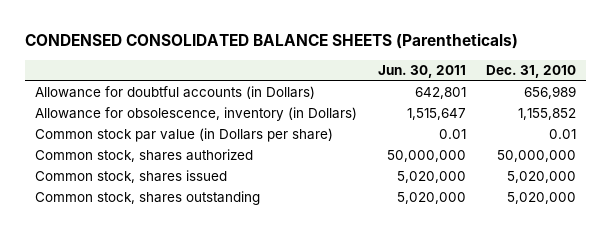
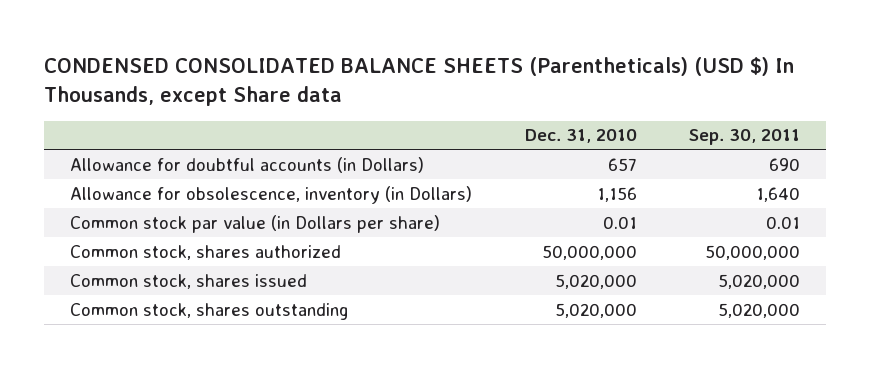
[25,33,519,50] CONDENSED CONSOLIDATED BALANCE SHEETS (Parentheticals) -> [44,57,795,107] CONDENSED CONSOLIDATED BALANCE SHEETS (Parentheticals) (USD $) In Thousands, except Share data
[377,65,466,79] Jun. 30, 2011 -> none
none -> [689,129,801,146] Sep. 30, 2011
[523,86,576,100] 656,989 -> [607,157,637,171] 657
[517,108,576,121] 1,155,852 -> [596,186,637,202] 1,156

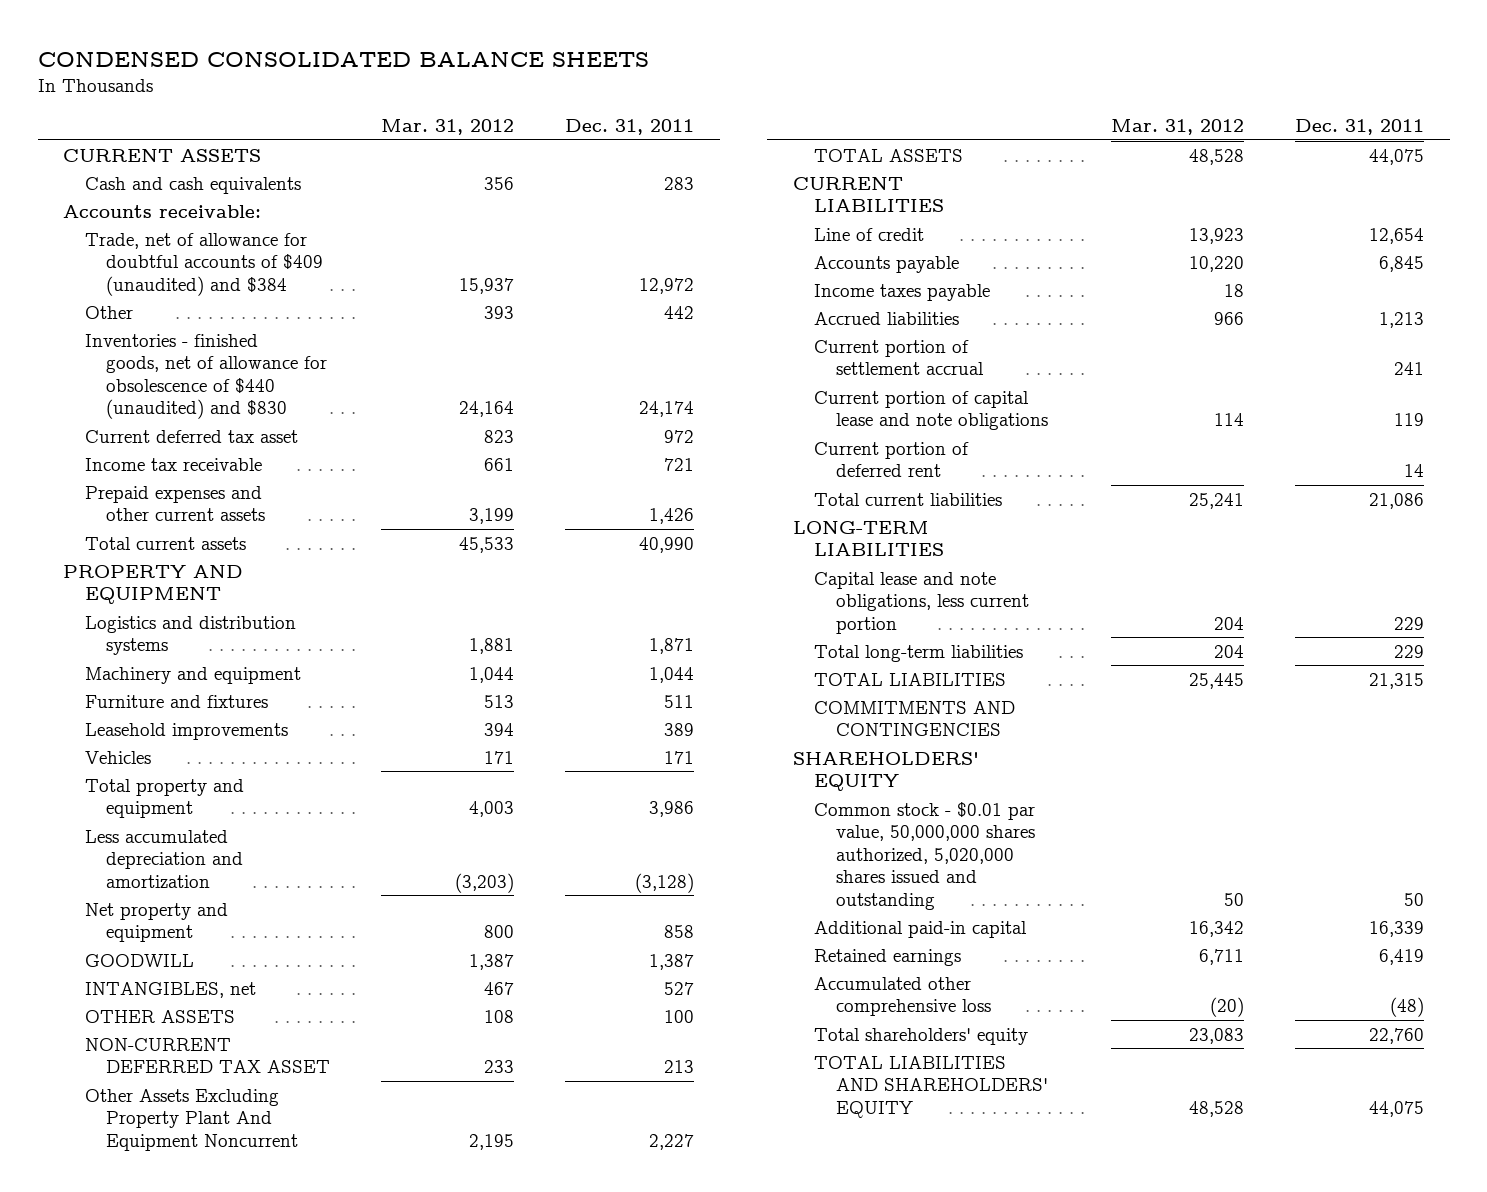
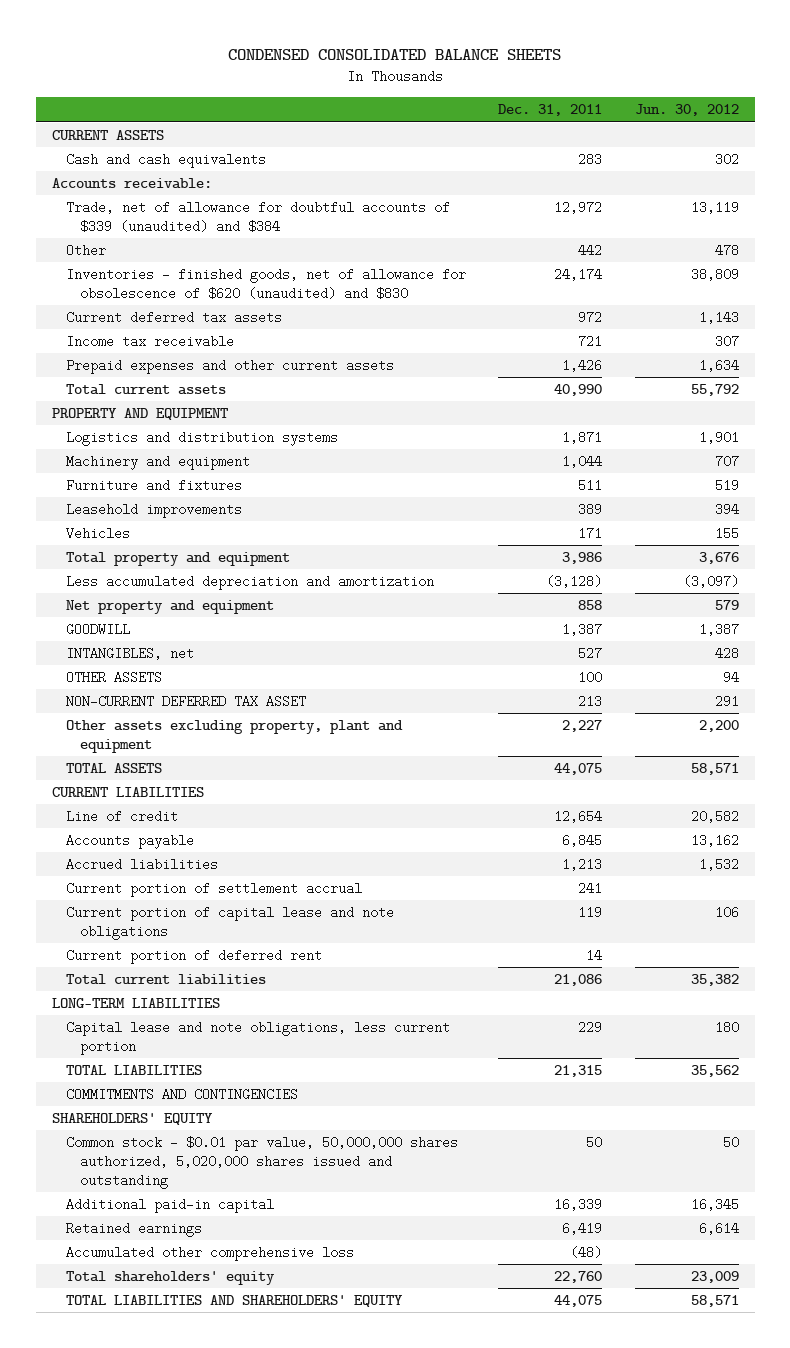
[381,118,515,135] Mar. 31, 2012 -> none
none -> [634,104,739,117] Jun. 30, 2012
[84,232,324,296] Trade, net of allowance for doubtful accounts of $409 (unaudited) and $384 -> [66,201,451,234] Trade, net of allowance for doubtful accounts of $339 (unaudited) and $384
[84,333,328,420] Inventories - finished goods, net of allowance for obsolescence of $440 (unaudited) and $830 -> [66,268,467,301] Inventories - finished goods, net of allowance for obsolescence of $620 (unaudited) and $830
[84,429,298,443] Current deferred tax asset -> [66,311,283,325] Current deferred tax assets
[84,1088,299,1151] Other Assets Excluding Property Plant And Equipment Noncurrent -> [66,720,404,754] Other assets excluding property, plant and equipment
[814,283,991,301] Income taxes payable -> none
[814,644,1024,662] Total long-term liabilities -> none

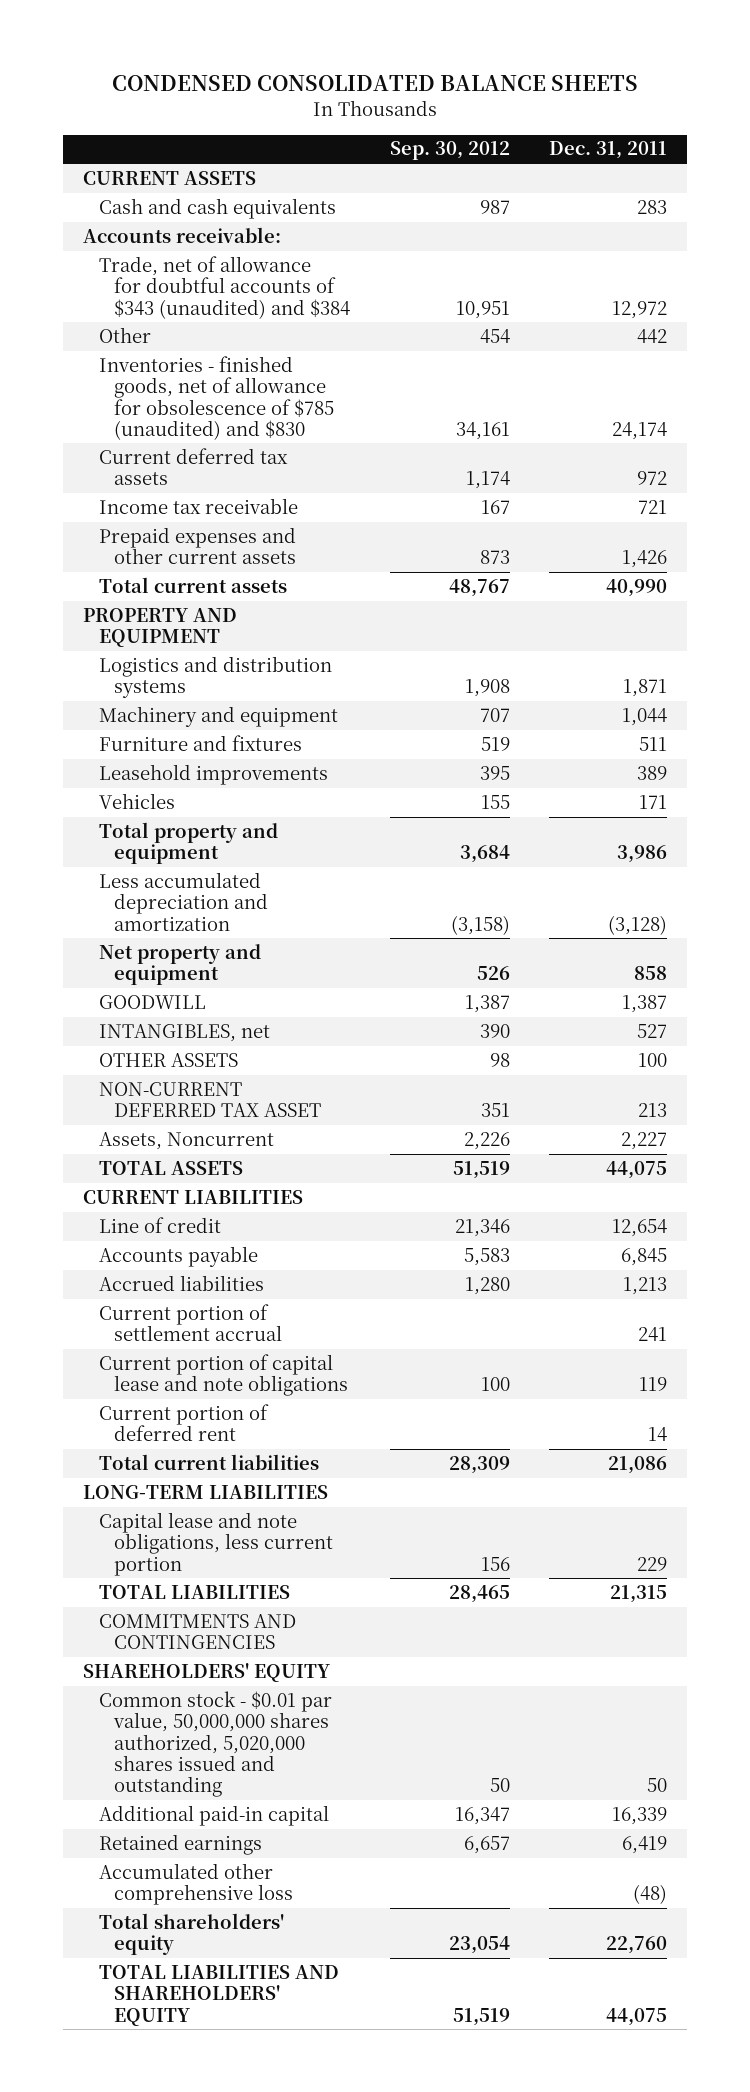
[634,104,739,117] Jun. 30, 2012 -> none
none -> [389,141,510,161] Sep. 30, 2012
[66,201,451,234] Trade, net of allowance for doubtful accounts of $339 (unaudited) and $384 -> [98,255,351,319] Trade, net of allowance for doubtful accounts of $343 (unaudited) and $384
[66,268,467,301] Inventories - finished goods, net of allowance for obsolescence of $620 (unaudited) and $830 -> [98,355,335,440] Inventories - finished goods, net of allowance for obsolescence of $785 (unaudited) and $830
[66,720,404,754] Other assets excluding property, plant and equipment -> [98,1131,274,1150] Assets, Noncurrent

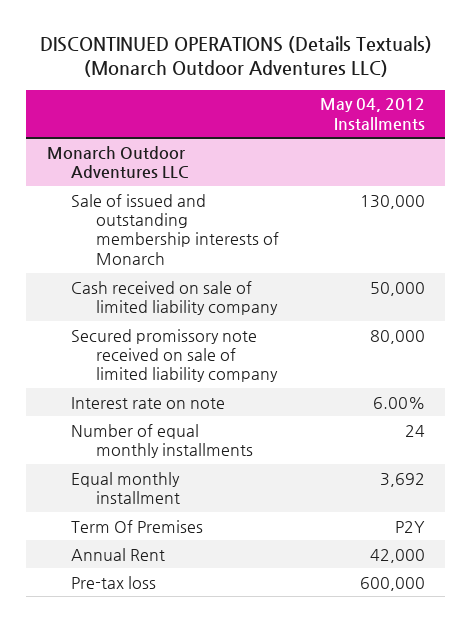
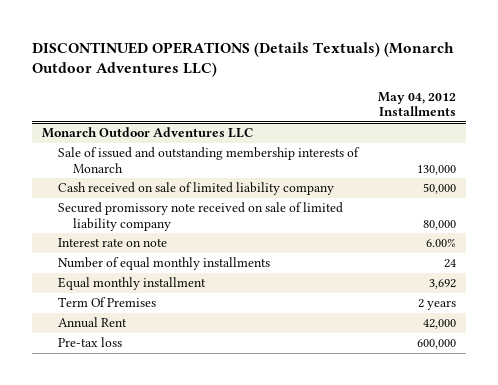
[394,520,425,533] P2Y -> [418,299,457,311] 2 years

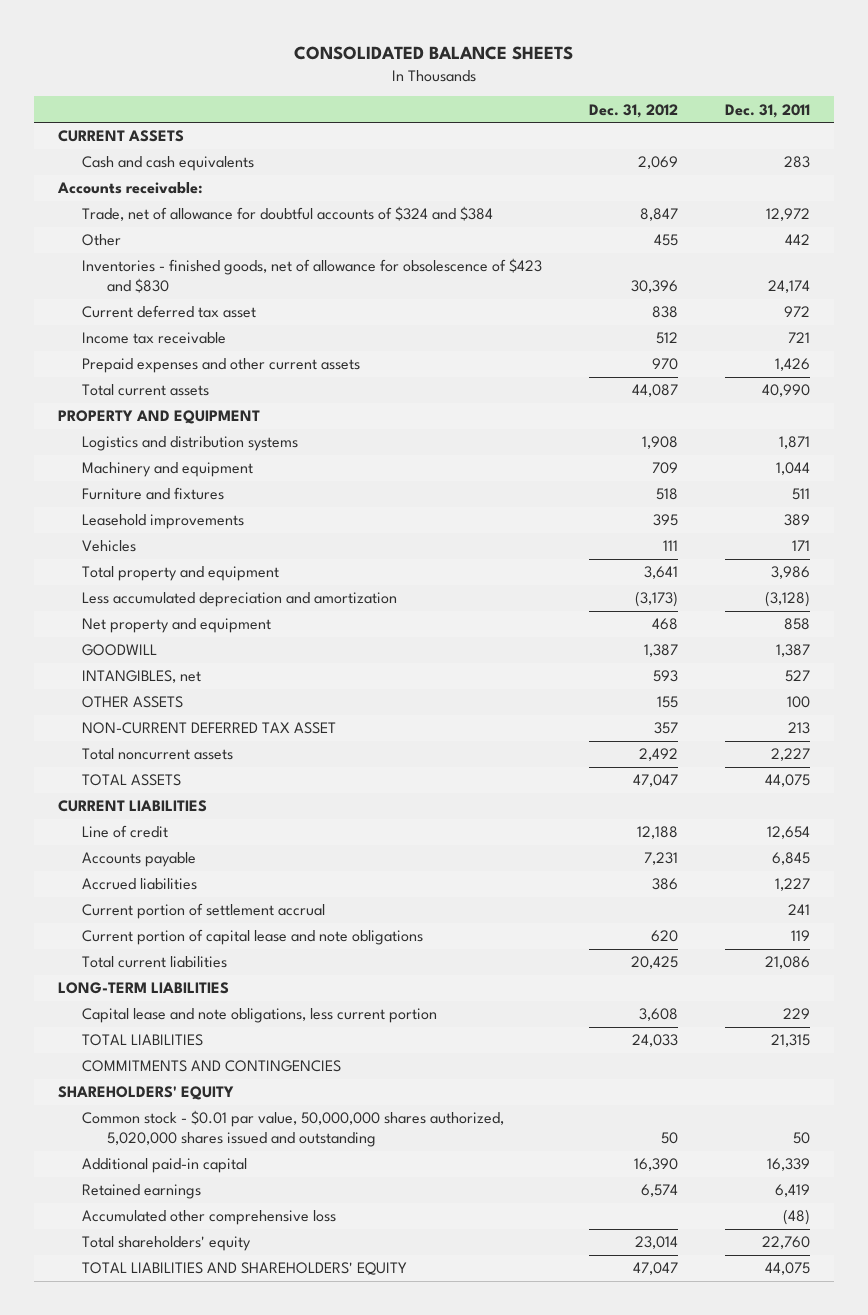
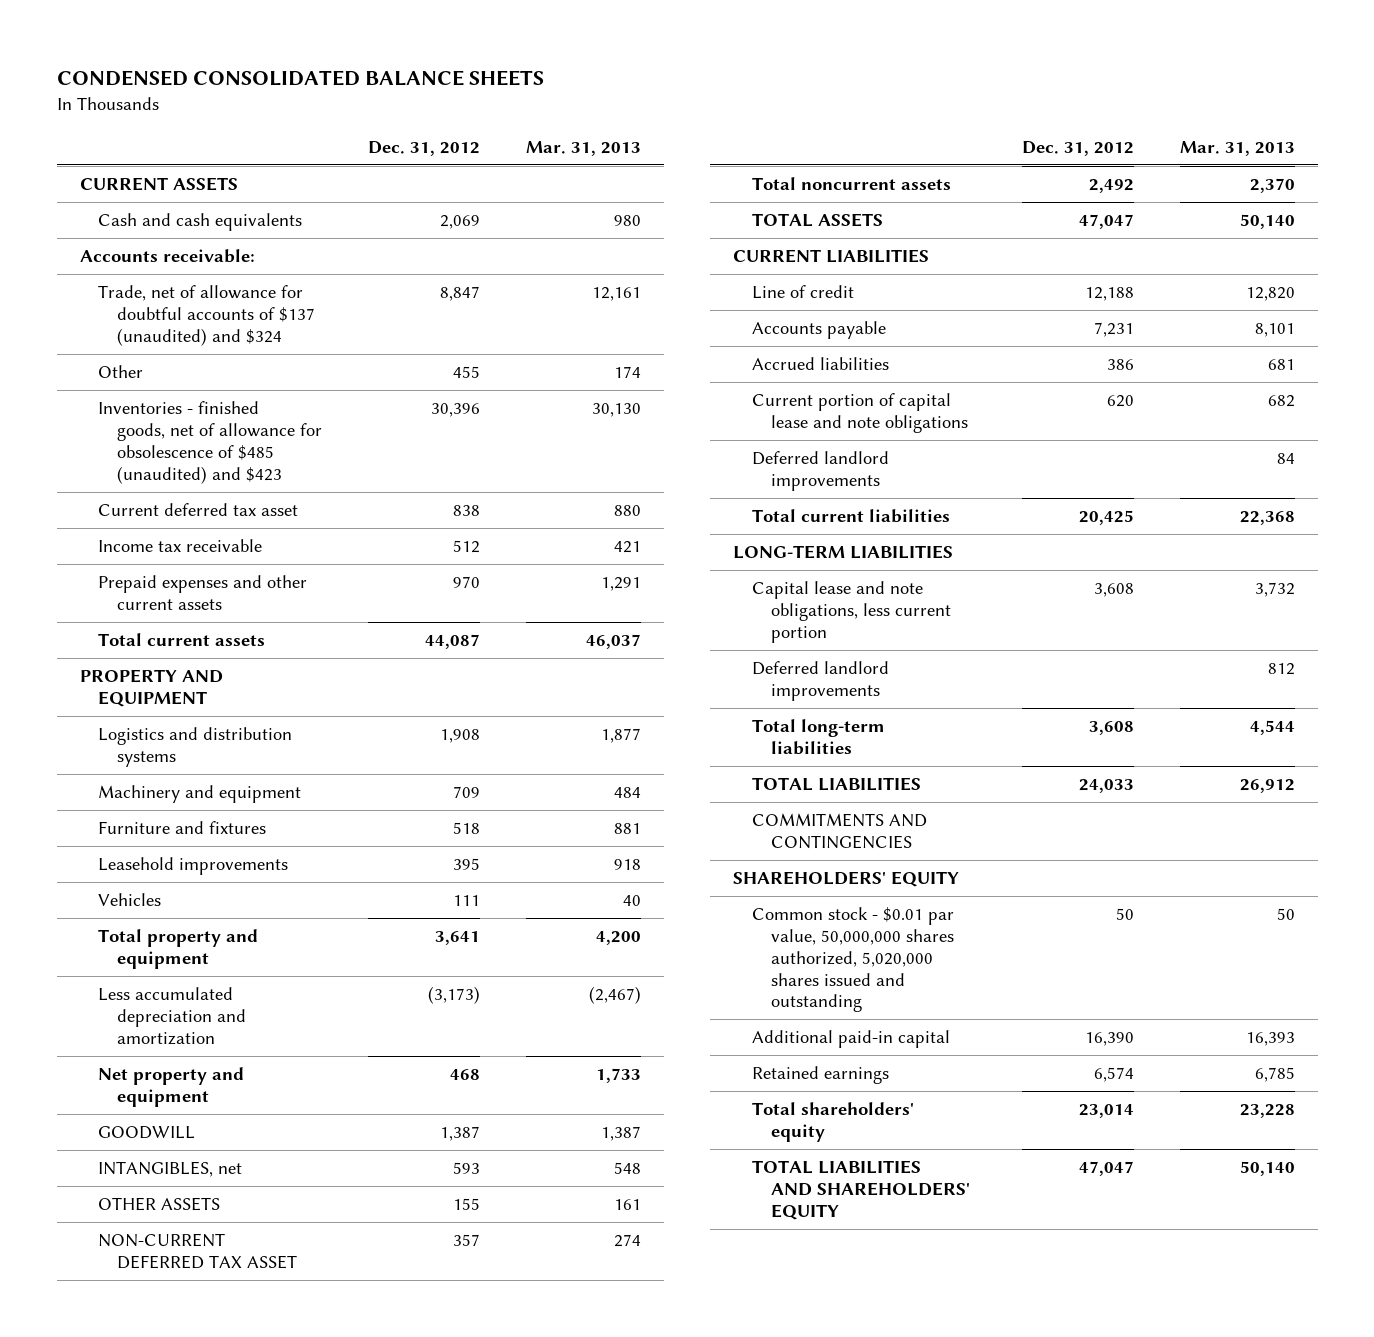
[294,46,574,61] CONSOLIDATED BALANCE SHEETS -> [56,70,544,87] CONDENSED CONSOLIDATED BALANCE SHEETS
[725,103,811,118] Dec. 31, 2011 -> none
none -> [526,140,642,156] Mar. 31, 2013
[82,206,494,222] Trade, net of allowance for doubtful accounts of $324 and $384 -> [98,285,316,346] Trade, net of allowance for doubtful accounts of $137 (unaudited) and $324
[82,258,543,294] Inventories - finished goods, net of allowance for obsolescence of $423 and $830 -> [98,401,323,484] Inventories - finished goods, net of allowance for obsolescence of $485 (unaudited) and $423
[82,903,326,920] Current portion of settlement accrual -> none
none -> [751,451,889,491] Deferred landlord improvements
none -> [751,661,889,701] Deferred landlord improvements
none -> [751,719,885,755] Total long-term liabilities
[82,1210,337,1226] Accumulated other comprehensive loss -> none

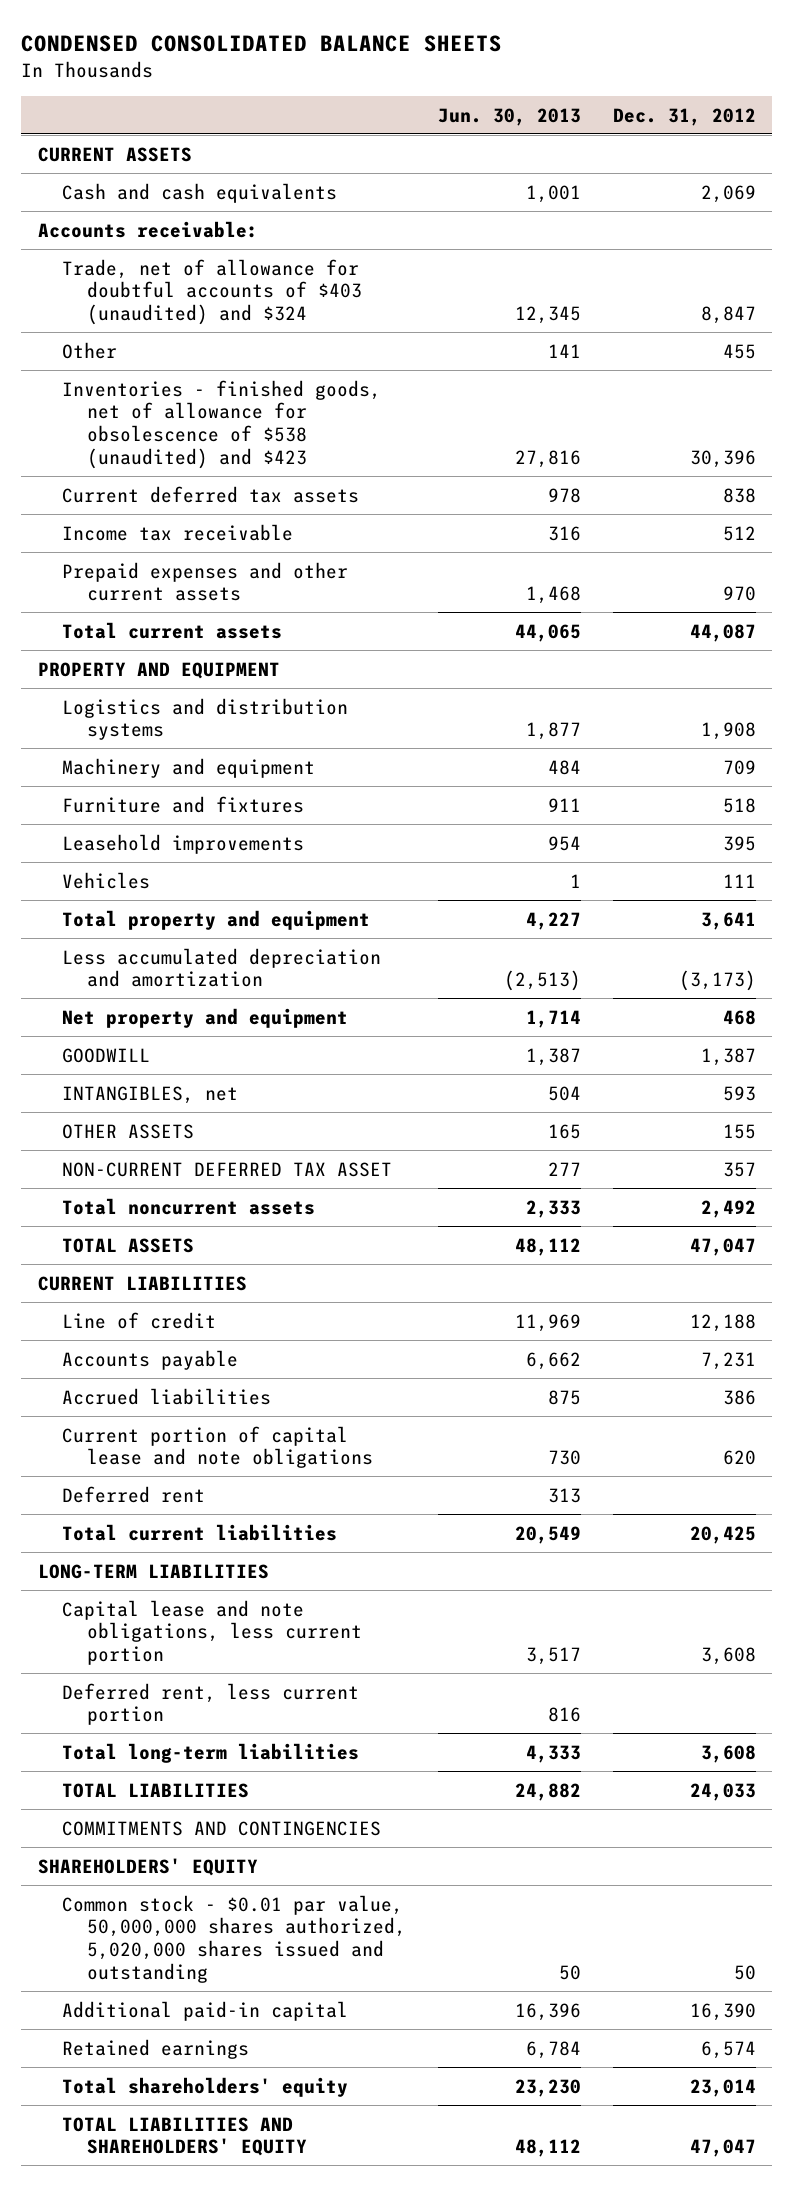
[526,140,642,156] Mar. 31, 2013 -> none
none -> [438,107,582,126] Jun. 30, 2013
[98,285,316,346] Trade, net of allowance for doubtful accounts of $137 (unaudited) and $324 -> [62,258,362,325] Trade, net of allowance for doubtful accounts of $403 (unaudited) and $324
[98,401,323,484] Inventories - finished goods, net of allowance for obsolescence of $485 (unaudited) and $423 -> [62,379,382,469] Inventories - finished goods, net of allowance for obsolescence of $538 (unaudited) and $423
[98,503,299,517] Current deferred tax asset -> [62,485,360,503] Current deferred tax assets
[751,451,889,491] Deferred landlord improvements -> none
none -> [62,1485,206,1503] Deferred rent
[751,661,889,701] Deferred landlord improvements -> none
none -> [62,1682,360,1726] Deferred rent, less current portion

